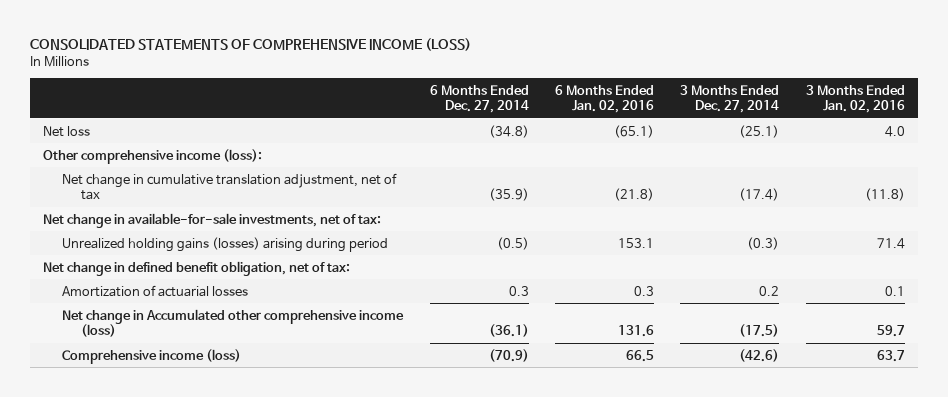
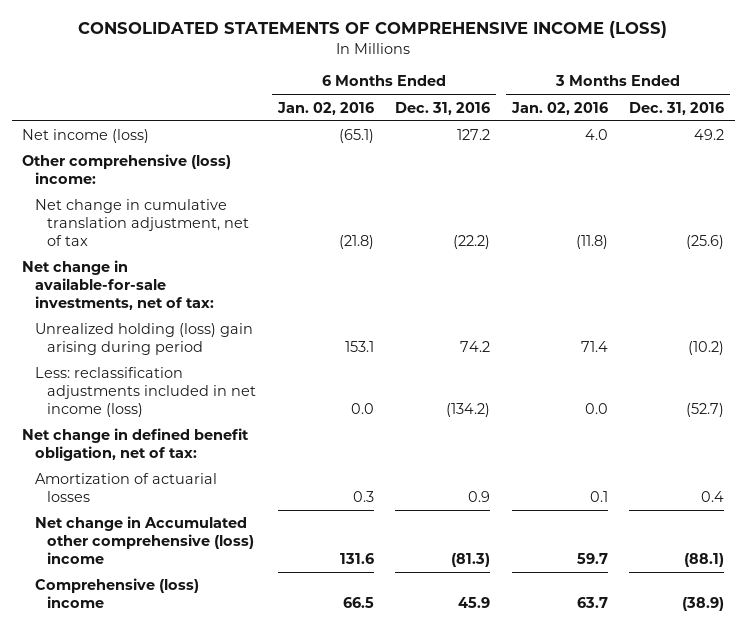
[429,84,529,113] 6 Months Ended Dec. 27, 2014 -> none
[680,84,780,113] 3 Months Ended Dec. 27, 2014 -> none
none -> [395,101,491,115] Dec. 31, 2016
none -> [629,101,725,115] Dec. 31, 2016
[42,125,90,137] Net loss -> [22,129,150,144] Net income (loss)
[42,148,262,164] Other comprehensive income (loss): -> [22,154,232,184] Other comprehensive (loss) income:
[62,236,389,252] Unrealized holding gains (losses) arising during period -> [34,323,253,355] Unrealized holding (loss) gain arising during period
none -> [34,367,256,417] Less: reclassification adjustments included in net income (loss)
[62,308,405,337] Net change in Accumulated other comprehensive income (loss) -> [34,516,254,564] Net change in Accumulated other comprehensive (loss) income
[62,348,242,364] Comprehensive income (loss) -> [34,578,199,608] Comprehensive (loss) income

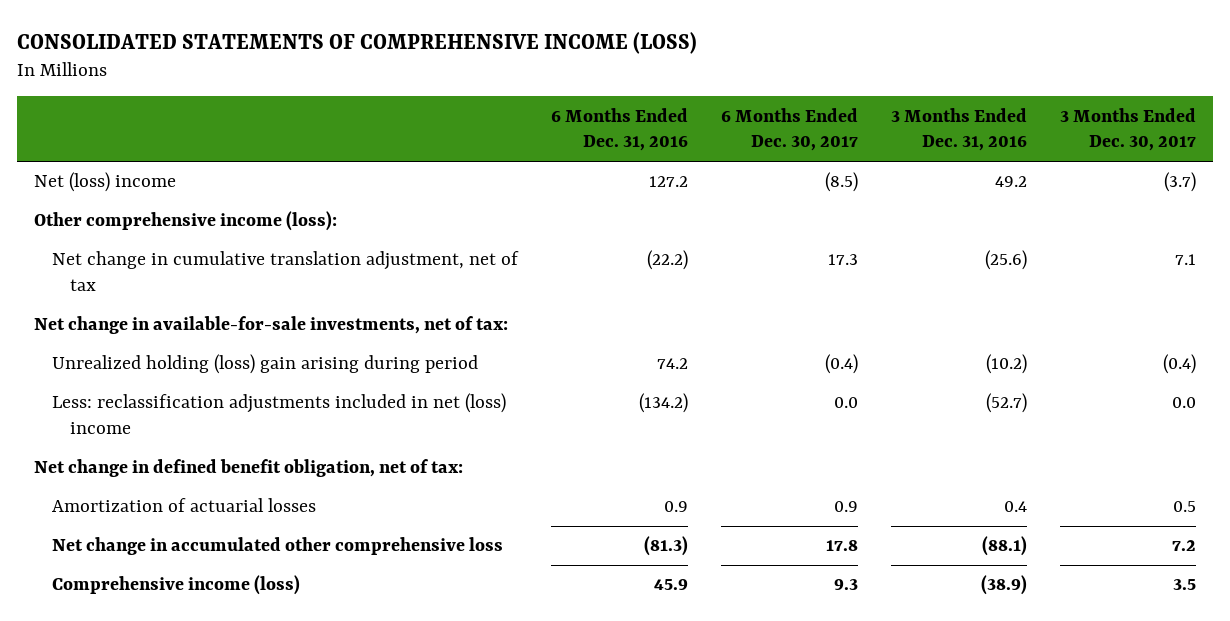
[276,101,374,115] Jan. 02, 2016 -> none
[510,101,608,115] Jan. 02, 2016 -> none
none -> [721,107,859,152] 6 Months Ended Dec. 30, 2017
none -> [1060,107,1197,152] 3 Months Ended Dec. 30, 2017
[22,129,150,144] Net income (loss) -> [33,172,176,193] Net (loss) income
[22,154,232,184] Other comprehensive (loss) income: -> [33,211,337,232] Other comprehensive income (loss):
[34,367,256,417] Less: reclassification adjustments included in net income (loss) -> [51,393,506,434] Less: reclassification adjustments included in net (loss) income
[34,516,254,564] Net change in Accumulated other comprehensive (loss) income -> [51,537,503,556] Net change in accumulated other comprehensive loss
[34,578,199,608] Comprehensive (loss) income -> [51,575,300,596] Comprehensive income (loss)

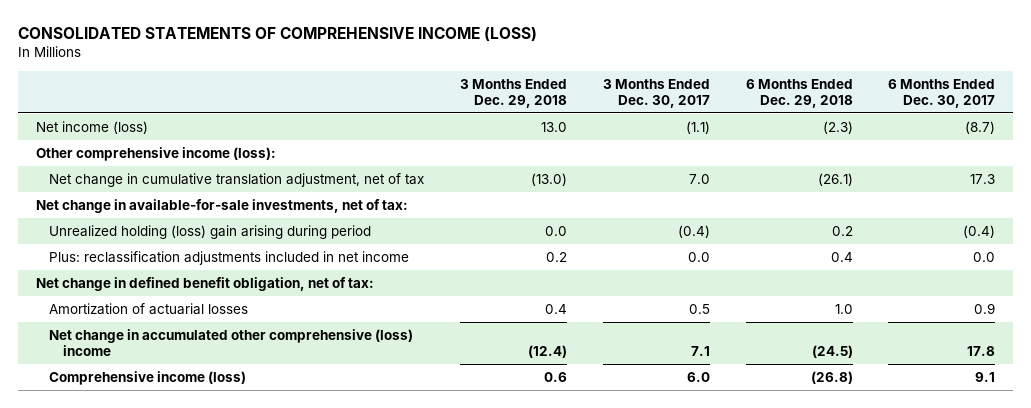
[550,107,688,152] 6 Months Ended Dec. 31, 2016 -> none
[891,107,1028,152] 3 Months Ended Dec. 31, 2016 -> none
none -> [460,78,568,108] 3 Months Ended Dec. 29, 2018
none -> [745,78,853,108] 6 Months Ended Dec. 29, 2018
[33,172,176,193] Net (loss) income -> [36,121,149,135] Net income (loss)
[825,172,859,193] (8.5) -> [965,121,996,135] (8.7)
[1164,172,1197,193] (3.7) -> [685,121,710,135] (1.1)
[1175,254,1197,266] 7.1 -> [688,174,710,185] 7.0
[51,393,506,434] Less: reclassification adjustments included in net (loss) income -> [49,251,410,266] Plus: reclassification adjustments included in net income
[51,537,503,556] Net change in accumulated other comprehensive loss -> [49,329,414,356] Net change in accumulated other comprehensive (loss) income
[1172,540,1197,552] 7.2 -> [690,345,710,356] 7.1
[834,579,859,591] 9.3 -> [975,372,996,383] 9.1
[1173,579,1197,591] 3.5 -> [686,372,710,383] 6.0

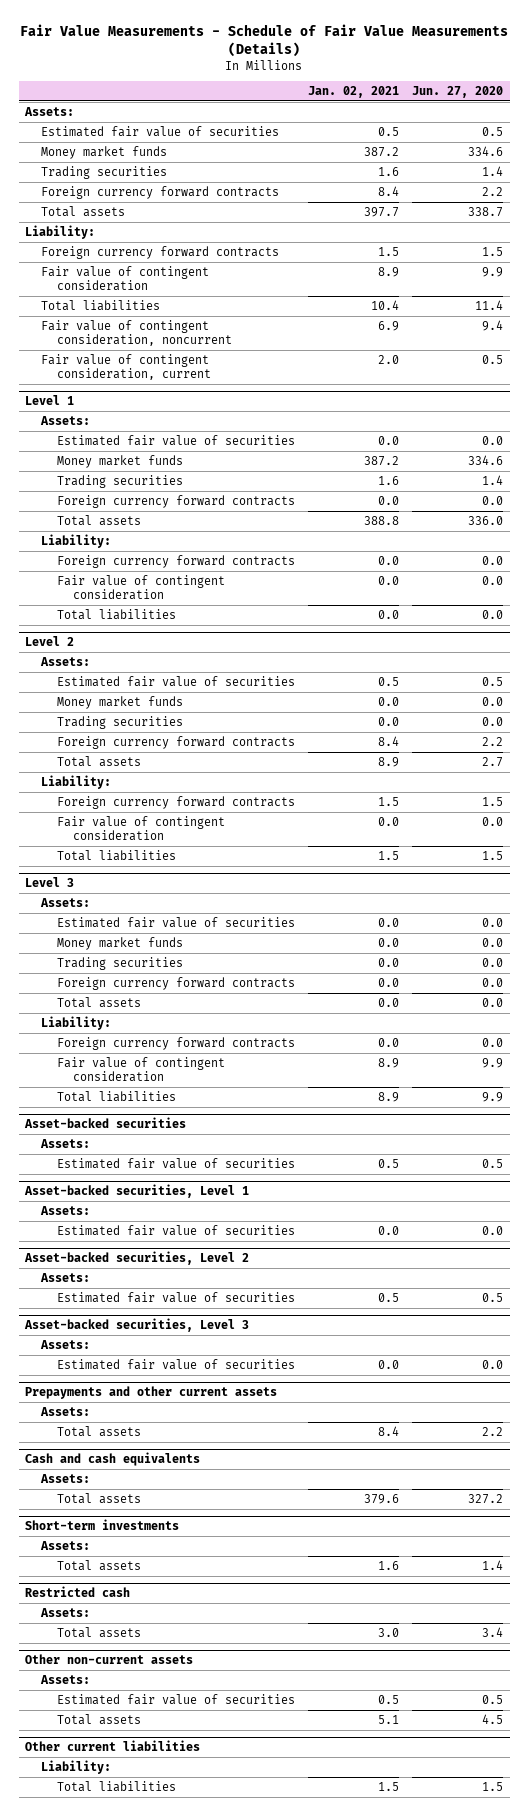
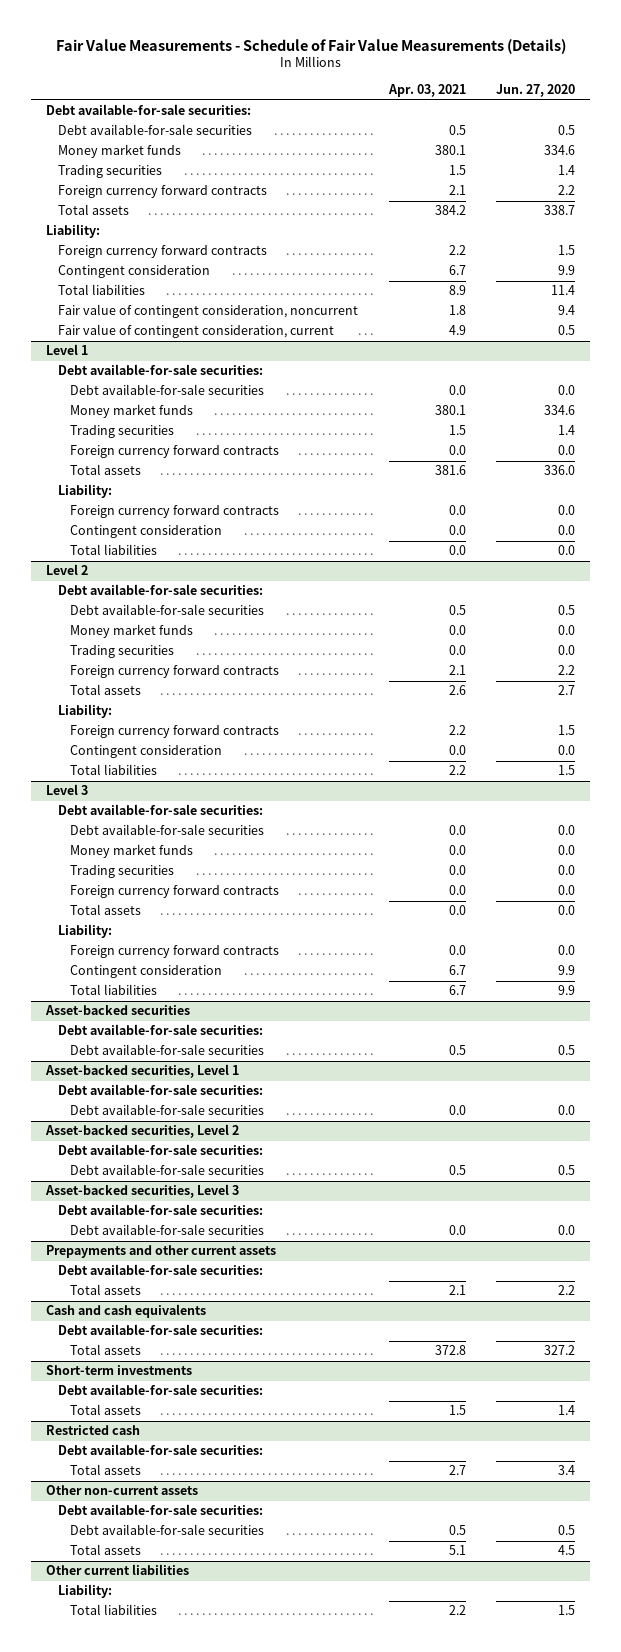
[308,86,400,99] Jan. 02, 2021 -> none
none -> [387,84,466,98] Apr. 03, 2021
[24,106,75,116] Assets: -> none
none -> [46,104,252,116] Debt available-for-sale securities:
[41,125,280,137] Estimated fair value of securities -> [58,124,253,136] Debt available-for-sale securities
[41,265,210,292] Fair value of contingent consideration -> [58,265,211,279] Contingent consideration
[40,415,91,425] Assets: -> none
none -> [58,364,264,376] Debt available-for-sale securities:
[57,434,296,446] Estimated fair value of securities -> [69,384,264,396] Debt available-for-sale securities
[57,574,226,601] Fair value of contingent consideration -> [69,525,222,539] Contingent consideration
[40,656,91,666] Assets: -> none
none -> [58,584,264,596] Debt available-for-sale securities:
[57,675,296,687] Estimated fair value of securities -> [69,604,264,616] Debt available-for-sale securities
[57,815,226,842] Fair value of contingent consideration -> [69,745,222,759] Contingent consideration
[40,897,91,907] Assets: -> none
none -> [58,804,264,816] Debt available-for-sale securities:
[57,916,296,928] Estimated fair value of securities -> [69,824,264,836] Debt available-for-sale securities
[57,1056,226,1083] Fair value of contingent consideration -> [69,965,222,979] Contingent consideration
[40,1138,91,1148] Assets: -> none
none -> [58,1024,264,1036] Debt available-for-sale securities:
[57,1157,296,1169] Estimated fair value of securities -> [69,1044,264,1056] Debt available-for-sale securities
[40,1205,91,1215] Assets: -> none
none -> [58,1084,264,1096] Debt available-for-sale securities:
[57,1224,296,1236] Estimated fair value of securities -> [69,1104,264,1116] Debt available-for-sale securities
[40,1272,91,1282] Assets: -> none
none -> [58,1144,264,1156] Debt available-for-sale securities:
[57,1291,296,1303] Estimated fair value of securities -> [69,1164,264,1176] Debt available-for-sale securities
[40,1339,91,1349] Assets: -> none
none -> [58,1204,264,1216] Debt available-for-sale securities:
[57,1358,296,1370] Estimated fair value of securities -> [69,1224,264,1236] Debt available-for-sale securities
[40,1406,91,1416] Assets: -> none
none -> [58,1264,264,1276] Debt available-for-sale securities:
[40,1473,91,1483] Assets: -> none
none -> [58,1324,264,1336] Debt available-for-sale securities:
[40,1540,91,1550] Assets: -> none
none -> [58,1384,264,1396] Debt available-for-sale securities:
[40,1607,91,1617] Assets: -> none
none -> [58,1444,264,1456] Debt available-for-sale securities:
[40,1674,91,1684] Assets: -> none
none -> [58,1504,264,1516] Debt available-for-sale securities:
[57,1693,296,1705] Estimated fair value of securities -> [69,1524,264,1536] Debt available-for-sale securities

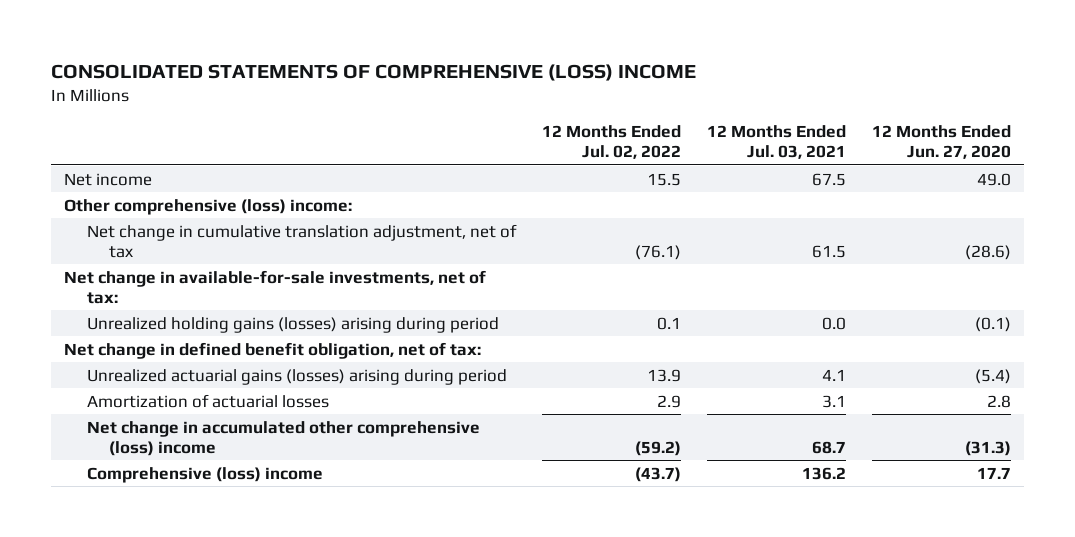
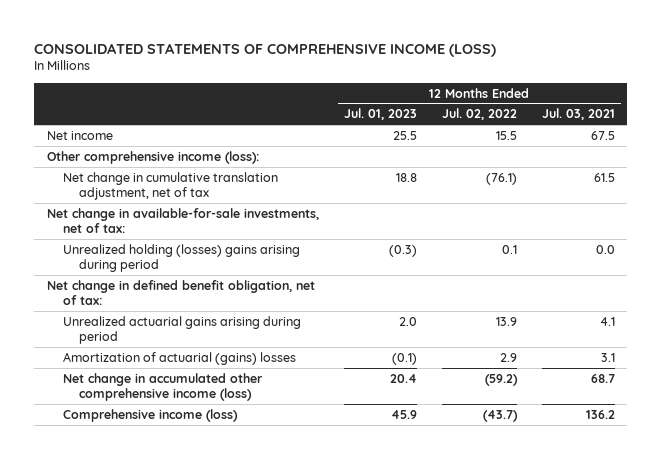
[51,63,697,81] CONSOLIDATED STATEMENTS OF COMPREHENSIVE (LOSS) INCOME -> [34,42,497,57] CONSOLIDATED STATEMENTS OF COMPREHENSIVE INCOME (LOSS)
[871,124,1011,160] 12 Months Ended Jun. 27, 2020 -> none
none -> [343,108,417,121] Jul. 01, 2023
[64,198,353,215] Other comprehensive (loss) income: -> [46,150,259,164] Other comprehensive income (loss):
[86,316,499,333] Unrealized holding gains (losses) arising during period -> [62,243,300,273] Unrealized holding (losses) gains arising during period
[86,368,507,385] Unrealized actuarial gains (losses) arising during period -> [62,315,301,345] Unrealized actuarial gains arising during period
[86,393,329,408] Amortization of actuarial losses -> [62,351,296,365] Amortization of actuarial (gains) losses
[86,420,480,456] Net change in accumulated other comprehensive (loss) income -> [62,372,263,402] Net change in accumulated other comprehensive income (loss)
[86,466,323,483] Comprehensive (loss) income -> [62,408,238,422] Comprehensive income (loss)

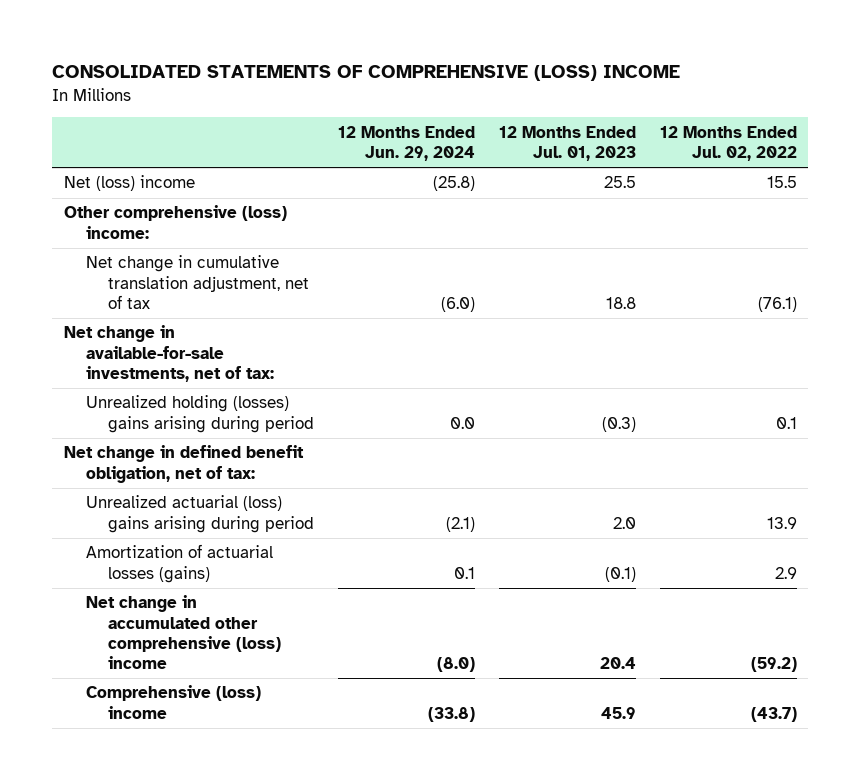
[34,42,497,57] CONSOLIDATED STATEMENTS OF COMPREHENSIVE INCOME (LOSS) -> [52,65,681,82] CONSOLIDATED STATEMENTS OF COMPREHENSIVE (LOSS) INCOME
[541,108,615,121] Jul. 03, 2021 -> none
none -> [338,125,476,161] 12 Months Ended Jun. 29, 2024
[46,130,113,140] Net income -> [64,175,196,192] Net (loss) income
[46,150,259,164] Other comprehensive income (loss): -> [64,205,288,239] Other comprehensive (loss) income:
[62,315,301,345] Unrealized actuarial gains arising during period -> [86,495,315,533] Unrealized actuarial (loss) gains arising during period
[62,351,296,365] Amortization of actuarial (gains) losses -> [86,544,274,583] Amortization of actuarial losses (gains)
[62,372,263,402] Net change in accumulated other comprehensive income (loss) -> [86,595,282,669] Net change in accumulated other comprehensive (loss) income
[62,408,238,422] Comprehensive income (loss) -> [86,685,262,719] Comprehensive (loss) income

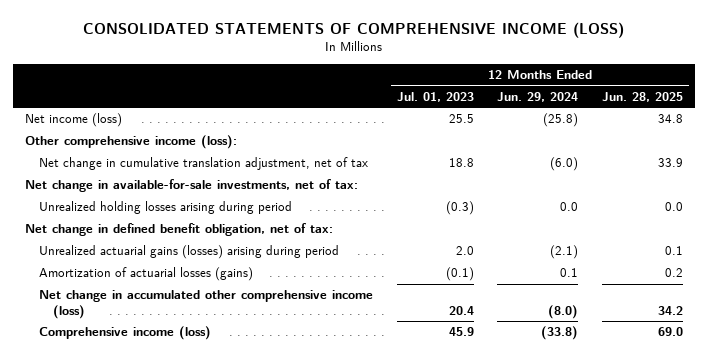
[52,65,681,82] CONSOLIDATED STATEMENTS OF COMPREHENSIVE (LOSS) INCOME -> [83,21,625,38] CONSOLIDATED STATEMENTS OF COMPREHENSIVE INCOME (LOSS)
[659,125,797,161] 12 Months Ended Jul. 02, 2022 -> none
none -> [602,91,684,102] Jun. 28, 2025
[64,175,196,192] Net (loss) income -> [25,113,123,128] Net income (loss)
[64,205,288,239] Other comprehensive (loss) income: -> [25,135,238,150] Other comprehensive income (loss):
[86,395,315,433] Unrealized holding (losses) gains arising during period -> [39,201,293,215] Unrealized holding losses arising during period
[86,495,315,533] Unrealized actuarial (loss) gains arising during period -> [39,245,340,260] Unrealized actuarial gains (losses) arising during period
[86,595,282,669] Net change in accumulated other comprehensive (loss) income -> [39,290,374,319] Net change in accumulated other comprehensive income (loss)
[86,685,262,719] Comprehensive (loss) income -> [39,326,212,341] Comprehensive income (loss)

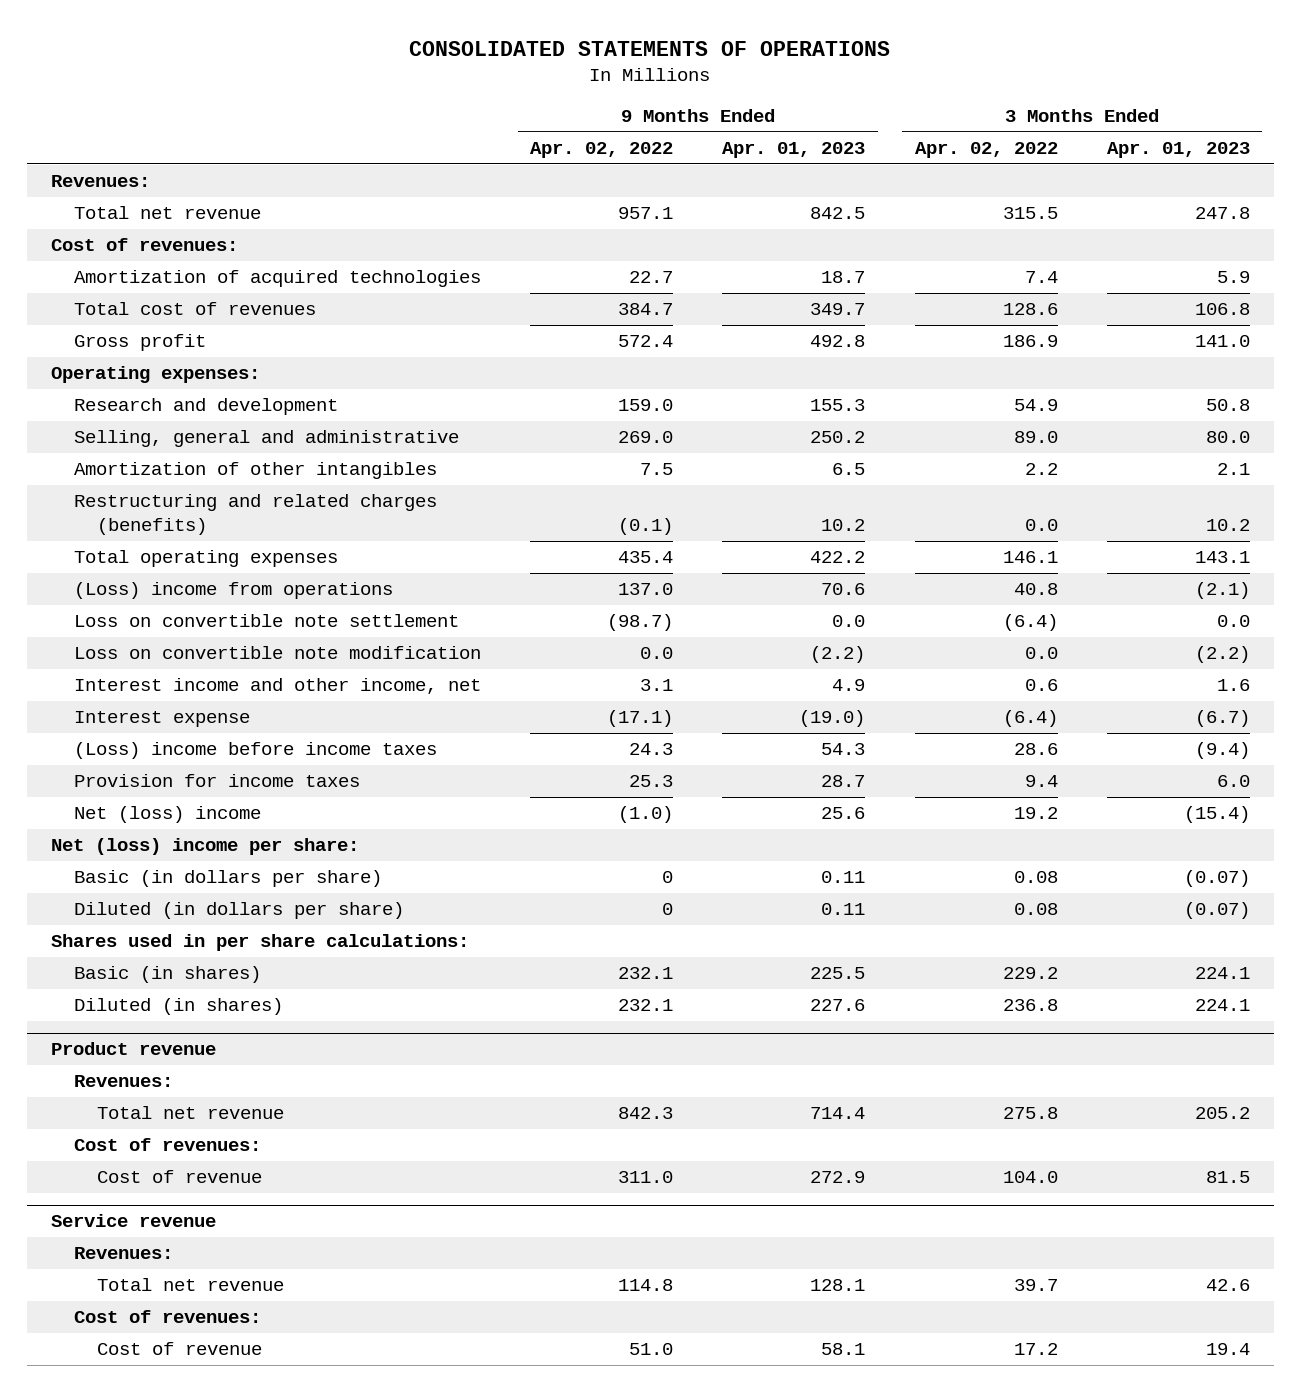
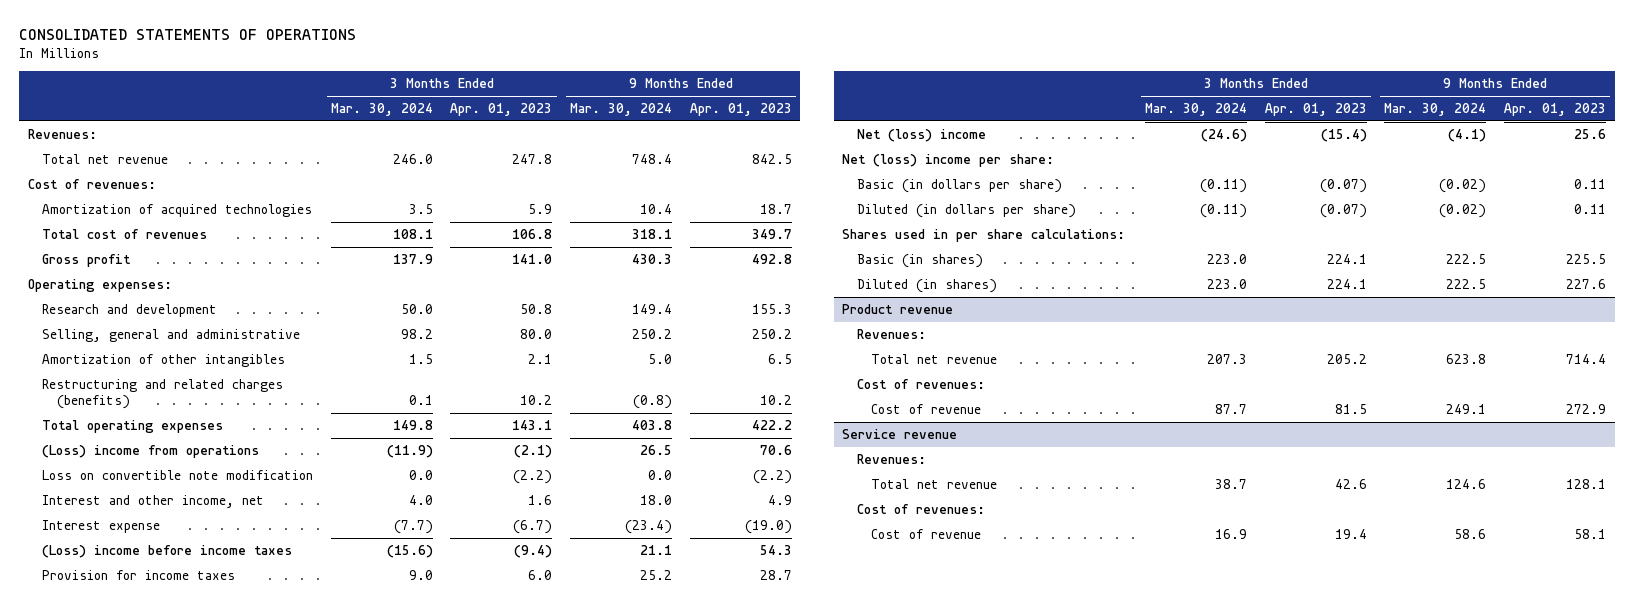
[530,141,674,158] Apr. 02, 2022 -> none
[914,141,1058,158] Apr. 02, 2022 -> none
none -> [330,103,433,117] Mar. 30, 2024
none -> [569,103,672,117] Mar. 30, 2024
[74,614,460,628] Loss on convertible note settlement -> none
[74,678,482,695] Interest income and other income, net -> [42,495,265,509] Interest and other income, net

